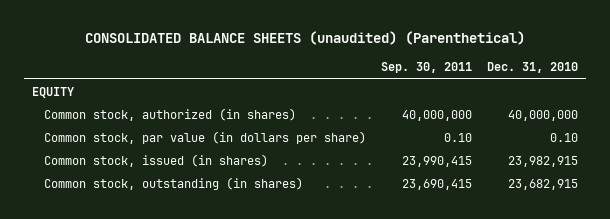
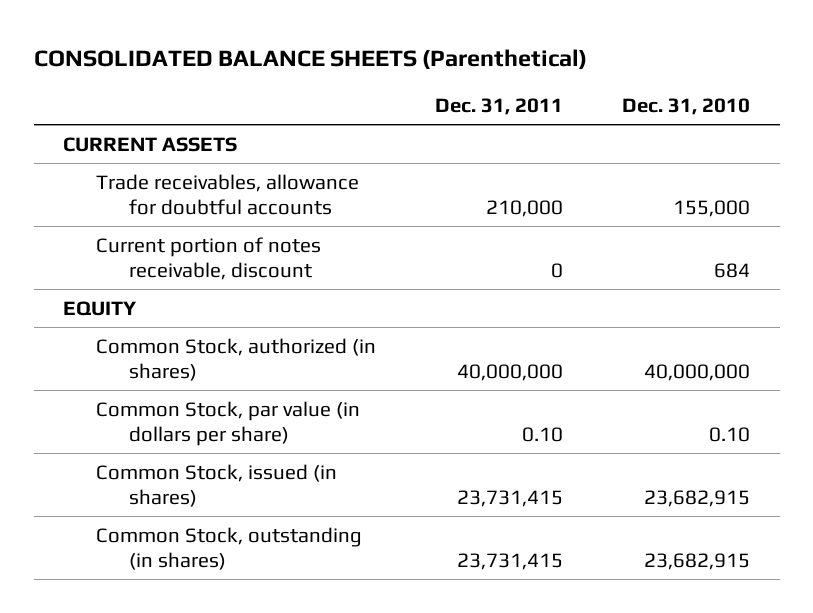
[85,31,526,46] CONSOLIDATED BALANCE SHEETS (unaudited) (Parenthetical) -> [33,48,587,69] CONSOLIDATED BALANCE SHEETS (Parenthetical)
[381,62,473,74] Sep. 30, 2011 -> none
none -> [434,97,563,115] Dec. 31, 2011
none -> [63,136,238,152] CURRENT ASSETS
none -> [95,173,359,215] Trade receivables, allowance for doubtful accounts
none -> [95,236,321,280] Current portion of notes receivable, discount
[43,108,296,122] Common stock, authorized (in shares) -> [95,337,376,381] Common Stock, authorized (in shares)
[43,131,366,145] Common stock, par value (in dollars per share) -> [95,400,360,446] Common Stock, par value (in dollars per share)
[43,154,268,168] Common stock, issued (in shares) -> [95,463,337,507] Common Stock, issued (in shares)
[508,156,579,168] 23,982,915 -> [644,489,751,507] 23,682,915
[43,177,303,191] Common stock, outstanding (in shares) -> [95,526,362,570] Common Stock, outstanding (in shares)

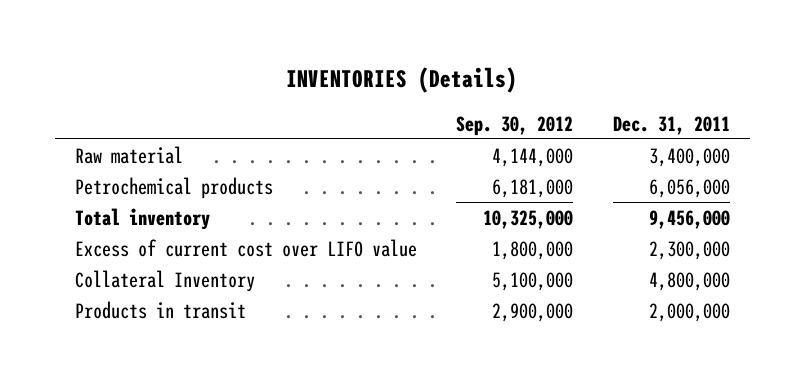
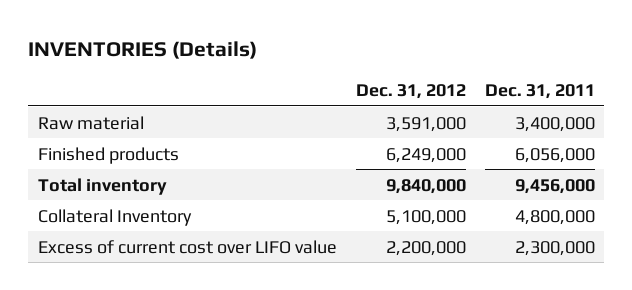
[456,115,574,136] Sep. 30, 2012 -> none
none -> [355,83,466,99] Dec. 31, 2012
[74,176,273,199] Petrochemical products -> [37,146,179,164] Finished products
[74,300,246,319] Products in transit -> none
[74,238,417,257] Excess of current cost over LIFO value -> [37,239,337,254] Excess of current cost over LIFO value

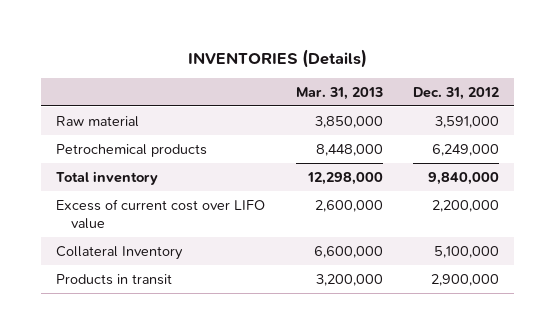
[484,83,595,99] Dec. 31, 2011 -> none
none -> [295,86,383,100] Mar. 31, 2013
[37,146,179,164] Finished products -> [56,143,208,157] Petrochemical products
[37,208,192,226] Collateral Inventory -> [56,245,184,260] Collateral Inventory
none -> [56,273,173,285] Products in transit

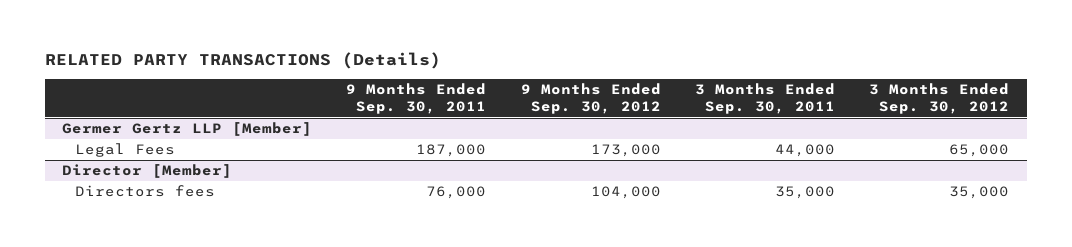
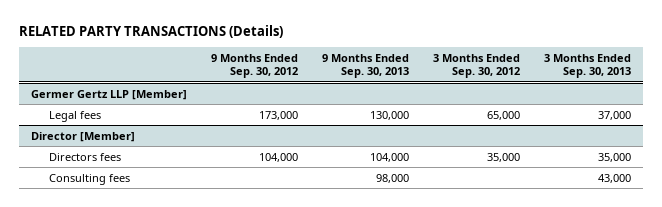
[346,82,487,114] 9 Months Ended Sep. 30, 2011 -> none
[695,82,836,114] 3 Months Ended Sep. 30, 2011 -> none
none -> [322,53,410,79] 9 Months Ended Sep. 30, 2013
none -> [544,53,632,79] 3 Months Ended Sep. 30, 2013
[74,143,175,158] Legal Fees -> [48,110,101,122] Legal fees
none -> [48,173,130,185] Consulting fees

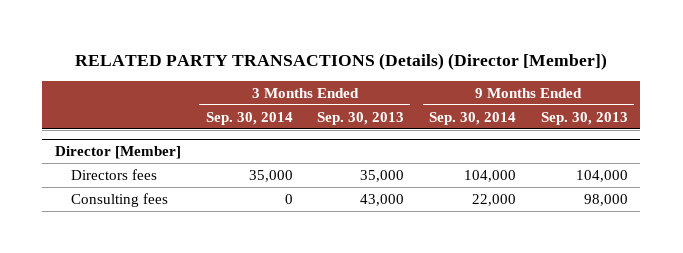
[18,25,283,39] RELATED PARTY TRANSACTIONS (Details) -> [75,52,608,70] RELATED PARTY TRANSACTIONS (Details) (Director [Member])
[210,53,298,79] 9 Months Ended Sep. 30, 2012 -> none
[433,53,521,79] 3 Months Ended Sep. 30, 2012 -> none
none -> [205,111,293,125] Sep. 30, 2014
none -> [429,111,517,125] Sep. 30, 2014
[30,89,187,100] Germer Gertz LLP [Member] -> none
[48,110,101,122] Legal fees -> none

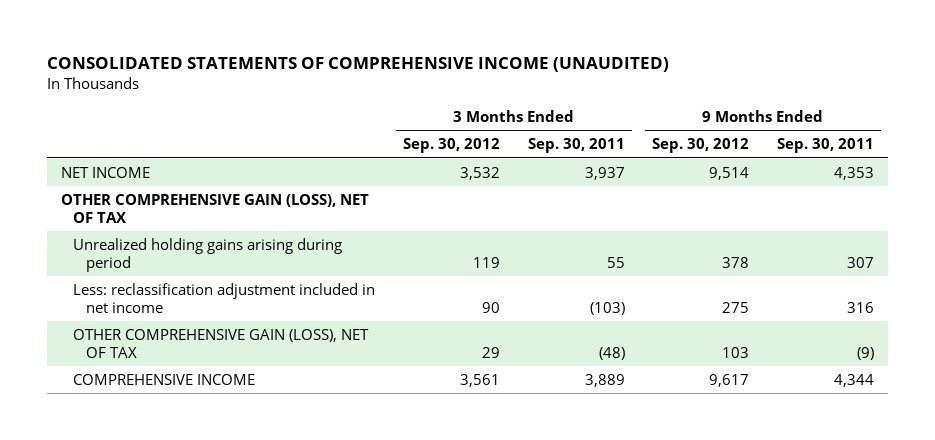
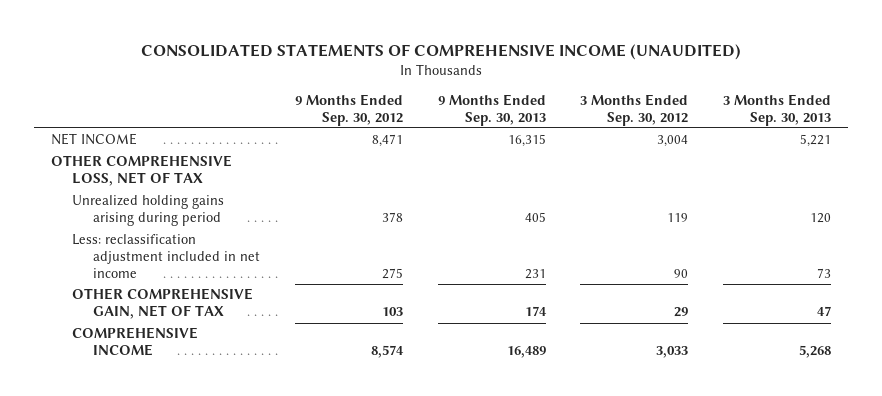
[527,137,625,153] Sep. 30, 2011 -> none
[776,137,874,153] Sep. 30, 2011 -> none
none -> [437,93,546,126] 9 Months Ended Sep. 30, 2013
none -> [723,93,832,126] 3 Months Ended Sep. 30, 2013
[460,166,501,180] 3,532 -> [657,135,689,148] 3,004
[709,166,750,180] 9,514 -> [371,134,403,148] 8,471
[61,193,370,223] OTHER COMPREHENSIVE GAIN (LOSS), NET OF TAX -> [50,155,232,187] OTHER COMPREHENSIVE LOSS, NET OF TAX
[73,328,370,358] OTHER COMPREHENSIVE GAIN (LOSS), NET OF TAX -> [72,288,254,320] OTHER COMPREHENSIVE GAIN, NET OF TAX
[460,373,501,387] 3,561 -> [656,346,689,359] 3,033
[709,373,750,387] 9,617 -> [370,345,404,359] 8,574

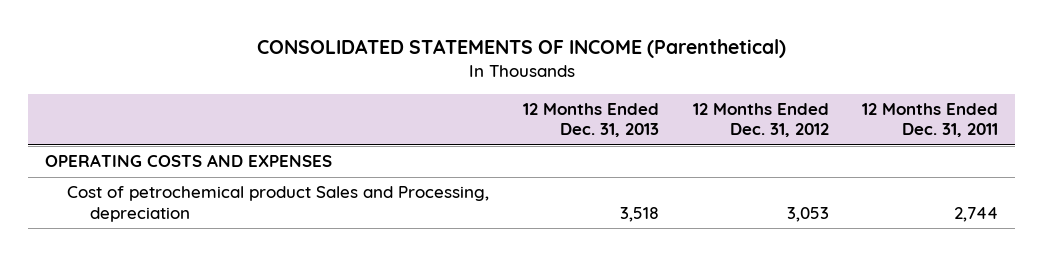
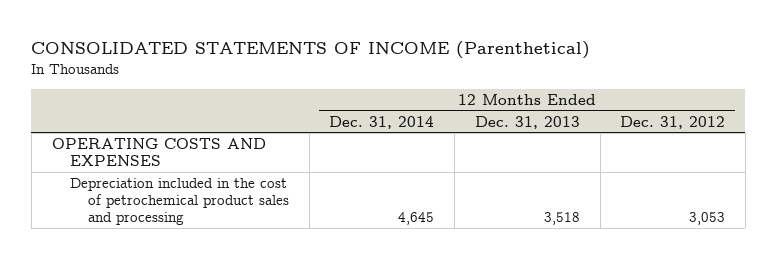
[862,102,999,138] 12 Months Ended Dec. 31, 2011 -> none
none -> [329,115,435,129] Dec. 31, 2014
[67,186,490,222] Cost of petrochemical product Sales and Processing, depreciation -> [69,177,290,226] Depreciation included in the cost of petrochemical product sales and processing

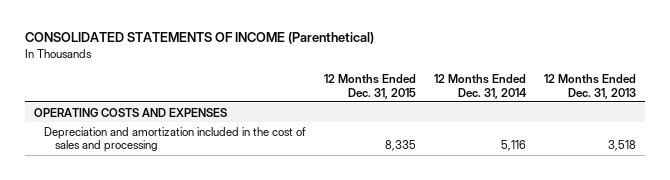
[620,115,726,129] Dec. 31, 2012 -> none
none -> [324,73,417,99] 12 Months Ended Dec. 31, 2015
[69,177,290,226] Depreciation included in the cost of petrochemical product sales and processing -> [44,126,307,153] Depreciation and amortization included in the cost of sales and processing
[398,212,435,226] 4,645 -> [501,140,527,152] 5,116

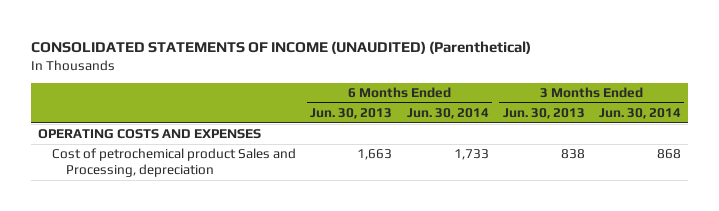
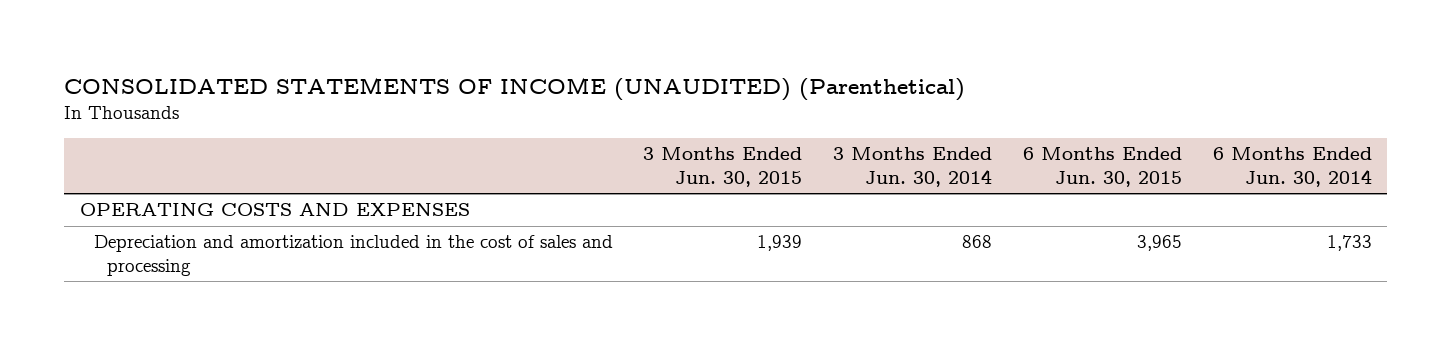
[310,108,393,120] Jun. 30, 2013 -> none
[502,108,585,120] Jun. 30, 2013 -> none
none -> [643,147,803,187] 3 Months Ended Jun. 30, 2015
none -> [1022,147,1182,187] 6 Months Ended Jun. 30, 2015
[52,148,297,178] Cost of petrochemical product Sales and Processing, depreciation -> [93,235,613,276] Depreciation and amortization included in the cost of sales and processing

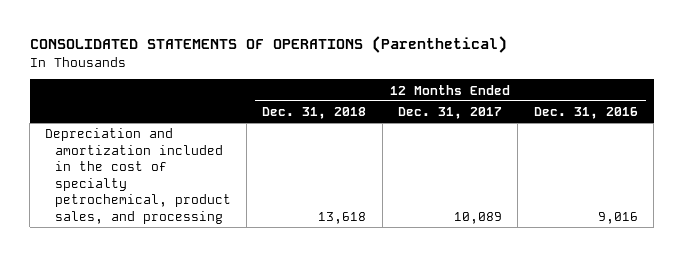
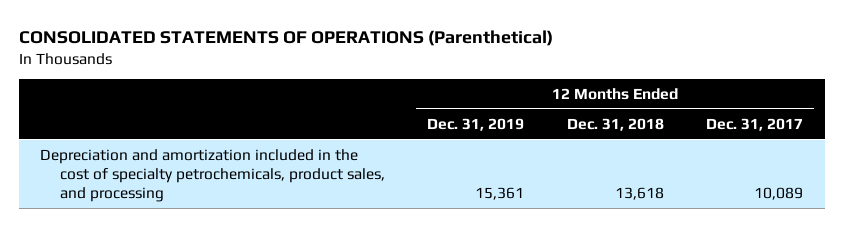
[533,107,638,120] Dec. 31, 2016 -> none
none -> [427,117,525,131] Dec. 31, 2019
[45,128,231,224] Depreciation and amortization included in the cost of specialty petrochemical, product sales, and processing -> [39,148,385,202] Depreciation and amortization included in the cost of specialty petrochemicals, product sales, and processing

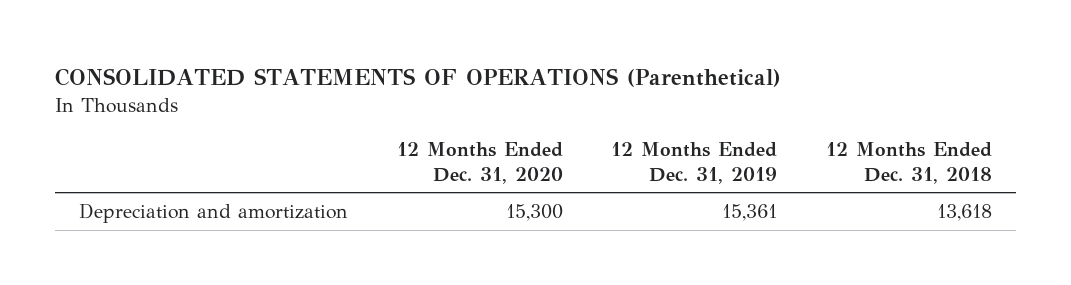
[706,117,804,131] Dec. 31, 2017 -> none
none -> [396,142,563,184] 12 Months Ended Dec. 31, 2020
[39,148,385,202] Depreciation and amortization included in the cost of specialty petrochemicals, product sales, and processing -> [79,203,349,224] Depreciation and amortization

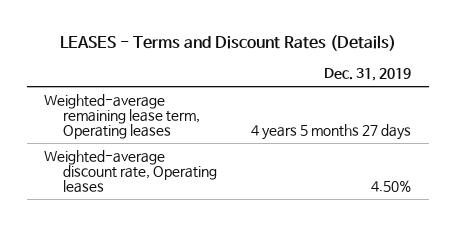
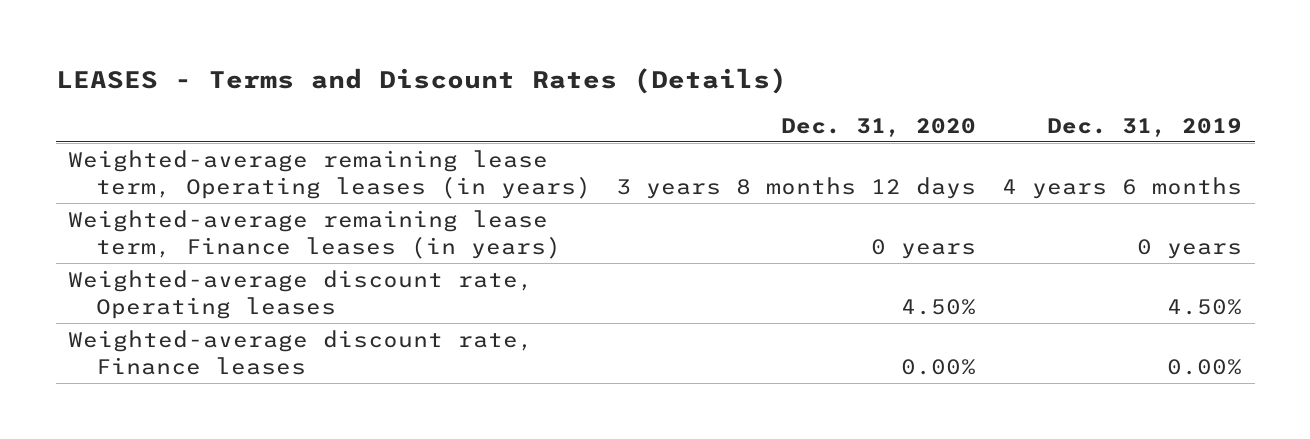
none -> [781,117,977,137] Dec. 31, 2020
[44,93,200,140] Weighted-average remaining lease term, Operating leases -> [68,149,591,199] Weighted-average remaining lease term, Operating leases (in years)
[251,124,412,141] 4 years 5 months 27 days -> [1001,176,1242,199] 4 years 6 months
none -> [68,209,561,259] Weighted-average remaining lease term, Finance leases (in years)
none -> [68,329,534,375] Weighted-average discount rate, Finance leases

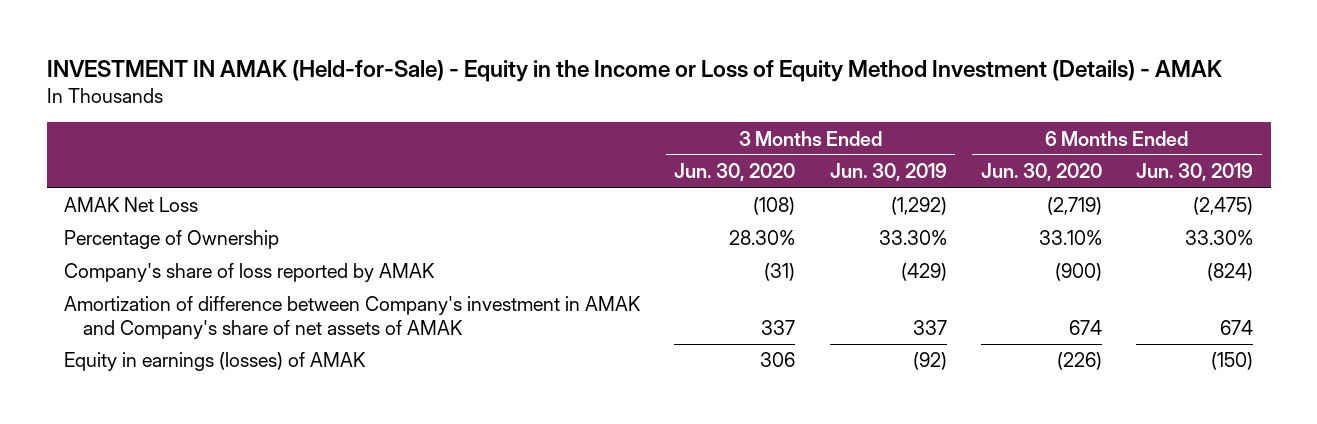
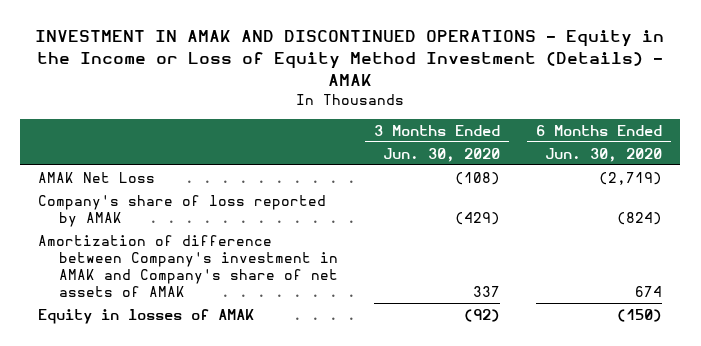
[46,59,1222,82] INVESTMENT IN AMAK (Held-for-Sale) - Equity in the Income or Loss of Equity Method Investment (Details) - AMAK -> [35,30,665,86] INVESTMENT IN AMAK AND DISCONTINUED OPERATIONS - Equity in the Income or Loss of Equity Method Investment (Details) - AMAK
[829,163,947,182] Jun. 30, 2019 -> none
[1136,163,1254,182] Jun. 30, 2019 -> none
[63,230,279,250] Percentage of Ownership -> none
[764,263,796,282] (31) -> [454,211,500,225] (429)
[1055,263,1103,282] (900) -> [617,211,663,225] (824)
[63,352,366,372] Equity in earnings (losses) of AMAK -> [38,308,255,324] Equity in losses of AMAK
[760,352,796,368] 306 -> [463,308,500,322] (92)
[1057,352,1103,371] (226) -> [617,308,663,322] (150)

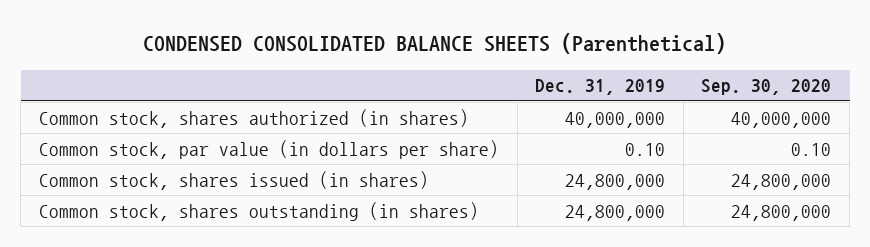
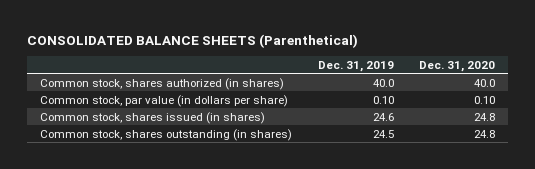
[143,33,727,55] CONDENSED CONSOLIDATED BALANCE SHEETS (Parenthetical) -> [26,33,358,48] CONSOLIDATED BALANCE SHEETS (Parenthetical)
[701,79,832,96] Sep. 30, 2020 -> none
none -> [419,60,496,72] Dec. 31, 2020
[565,111,666,128] 40,000,000 -> [372,78,394,87] 40.0
[565,173,666,190] 24,800,000 -> [372,112,394,121] 24.6
[565,204,666,221] 24,800,000 -> [372,129,394,138] 24.5

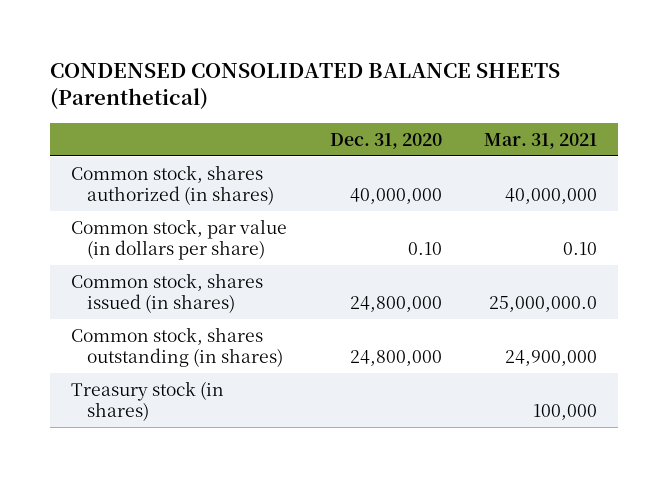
[26,33,358,48] CONSOLIDATED BALANCE SHEETS (Parenthetical) -> [50,62,561,111] CONDENSED CONSOLIDATED BALANCE SHEETS (Parenthetical)
[317,60,394,72] Dec. 31, 2019 -> none
none -> [484,132,598,149] Mar. 31, 2021
[474,78,496,87] 40.0 -> [349,188,442,205] 40,000,000
[474,112,496,121] 24.8 -> [349,296,442,313] 24,800,000
[474,129,496,138] 24.8 -> [349,350,442,367] 24,800,000
none -> [71,380,225,422] Treasury stock (in shares)

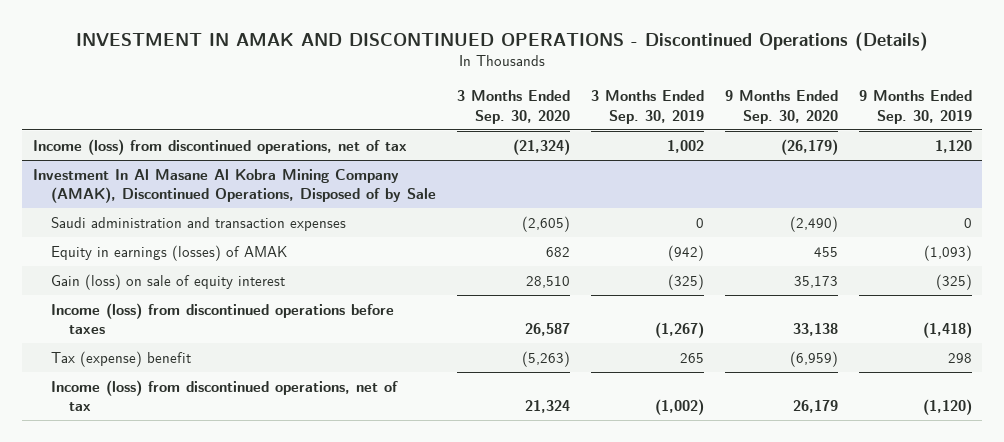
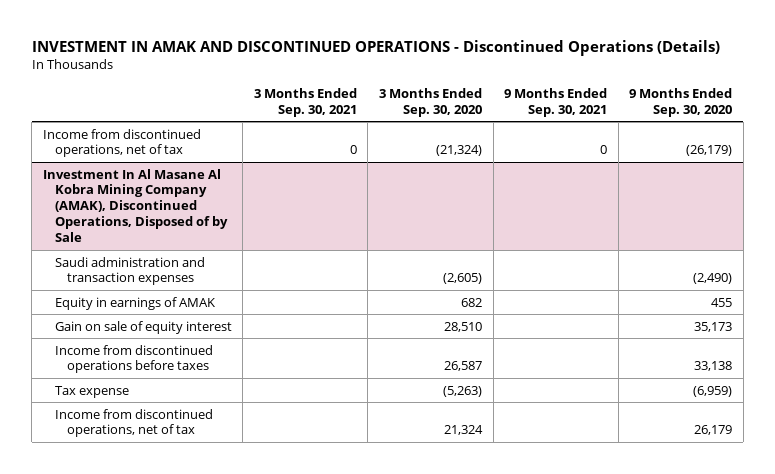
[590,90,704,124] 3 Months Ended Sep. 30, 2019 -> none
[858,90,972,124] 9 Months Ended Sep. 30, 2019 -> none
none -> [253,88,357,118] 3 Months Ended Sep. 30, 2021
none -> [504,88,608,118] 9 Months Ended Sep. 30, 2021
[32,138,407,155] Income (loss) from discontinued operations, net of tax -> [43,128,202,158] Income from discontinued operations, net of tax
[50,244,287,261] Equity in earnings (losses) of AMAK -> [54,296,215,310] Equity in earnings of AMAK
[50,273,285,290] Gain (loss) on sale of equity interest -> [54,320,232,334] Gain on sale of equity interest
[50,302,394,335] Income (loss) from discontinued operations before taxes -> [54,344,213,374] Income from discontinued operations before taxes
[50,350,191,367] Tax (expense) benefit -> [54,385,129,398] Tax expense
[50,379,398,412] Income (loss) from discontinued operations, net of tax -> [54,408,213,438] Income from discontinued operations, net of tax

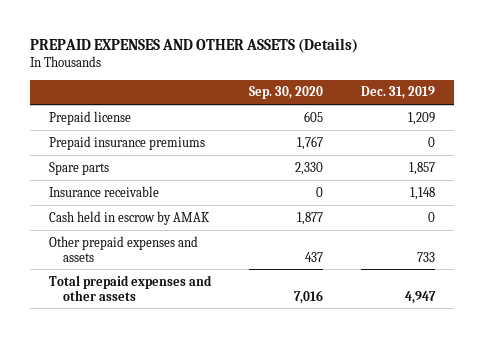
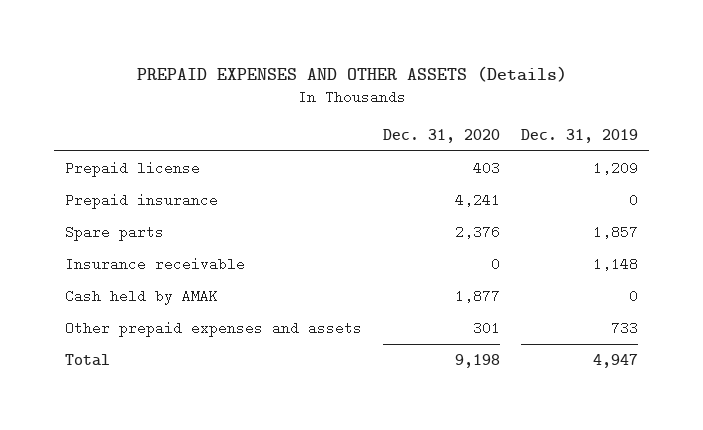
[248,86,323,100] Sep. 30, 2020 -> none
none -> [383,128,501,143] Dec. 31, 2020
[48,135,205,150] Prepaid insurance premiums -> [64,193,218,210] Prepaid insurance
[48,210,210,225] Cash held in escrow by AMAK -> [64,289,218,306] Cash held by AMAK
[48,274,212,301] Total prepaid expenses and other assets -> [64,354,110,367] Total

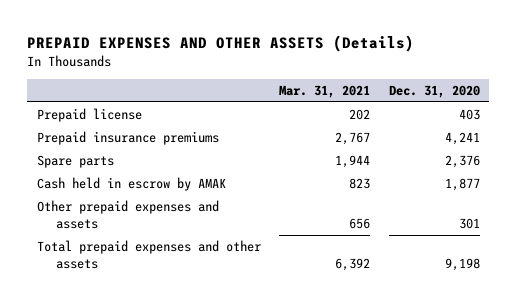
[521,128,639,143] Dec. 31, 2019 -> none
none -> [279,84,371,98] Mar. 31, 2021
[64,193,218,210] Prepaid insurance -> [36,131,219,146] Prepaid insurance premiums
[64,257,245,272] Insurance receivable -> none
[64,289,218,306] Cash held by AMAK -> [36,177,226,192] Cash held in escrow by AMAK
[64,354,110,367] Total -> [36,240,261,270] Total prepaid expenses and other assets

